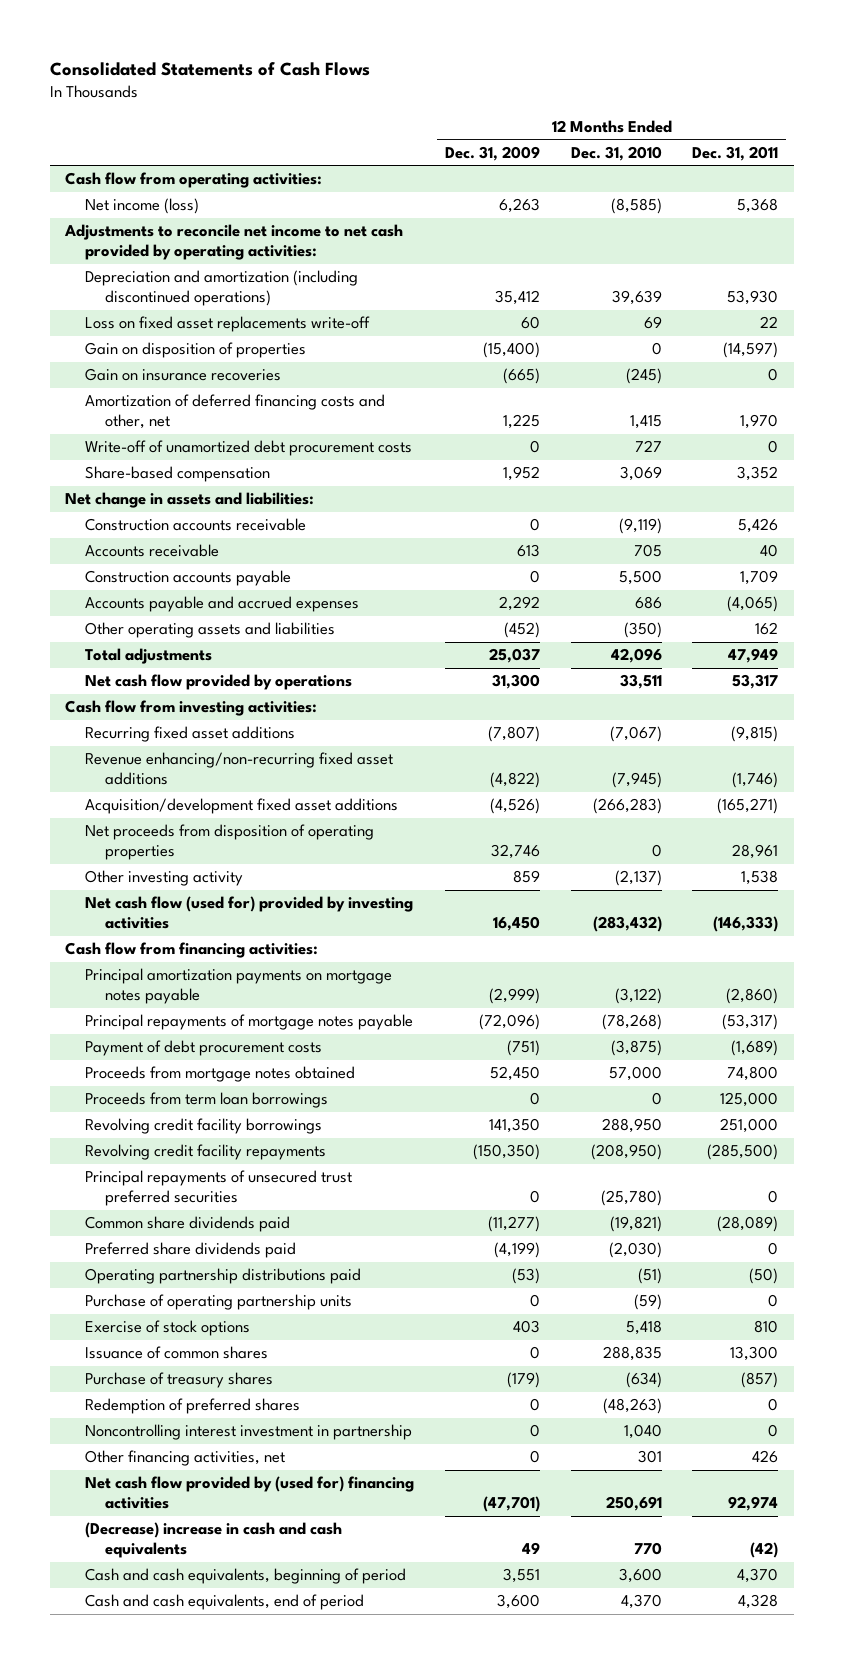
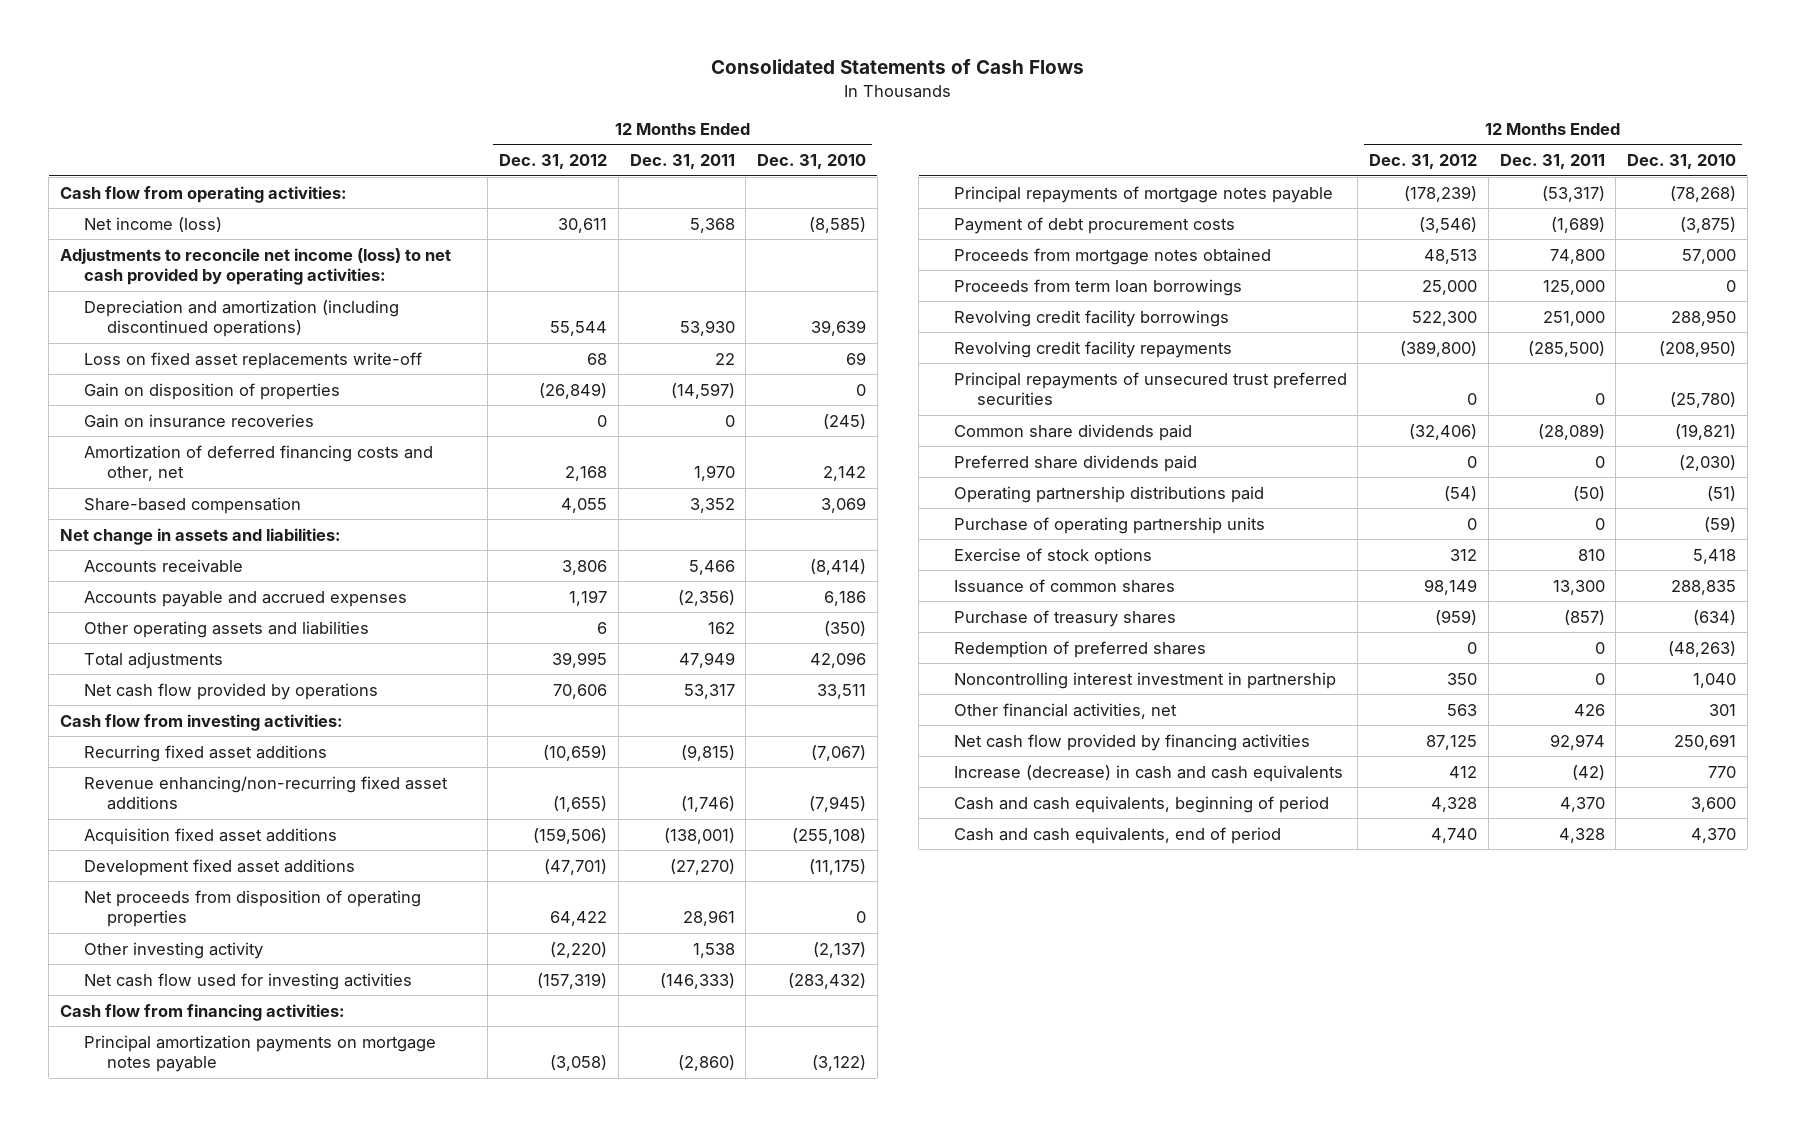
[444,145,540,161] Dec. 31, 2009 -> none
none -> [499,154,608,170] Dec. 31, 2012
[64,224,404,260] Adjustments to reconcile net income to net cash provided by operating activities: -> [59,247,451,286] Adjustments to reconcile net income (loss) to net cash provided by operating activities:
[84,440,412,457] Write-off of unamortized debt procurement costs -> none
[629,414,662,429] 1,415 -> [823,466,867,482] 2,142
[84,518,306,532] Construction accounts receivable -> none
[84,570,291,587] Construction accounts payable -> none
[633,544,662,558] 705 -> [810,558,867,575] (8,414)
[760,544,779,558] 40 -> [688,559,735,575] 5,466
[634,596,662,610] 686 -> [824,590,867,606] 6,186
[727,596,779,613] (4,065) -> [677,589,735,606] (2,356)
none -> [83,827,337,845] Acquisition fixed asset additions
[84,798,398,815] Acquisition/development fixed asset additions -> [83,858,355,876] Development fixed asset additions
[592,798,662,815] (266,283) -> [809,858,867,875] (11,175)
[717,798,779,815] (165,271) -> [669,858,735,875] (27,270)
[84,896,413,929] Net cash flow (used for) provided by investing activities -> [83,972,412,990] Net cash flow used for investing activities
[84,1450,285,1467] Other financing activities, net -> [953,702,1177,719] Other financial activities, net
[84,1476,414,1509] Net cash flow provided by (used for) financing activities -> [953,733,1310,751] Net cash flow provided by financing activities
[84,1522,342,1558] (Decrease) increase in cash and cash equivalents -> [953,764,1343,782] Increase (decrease) in cash and cash equivalents

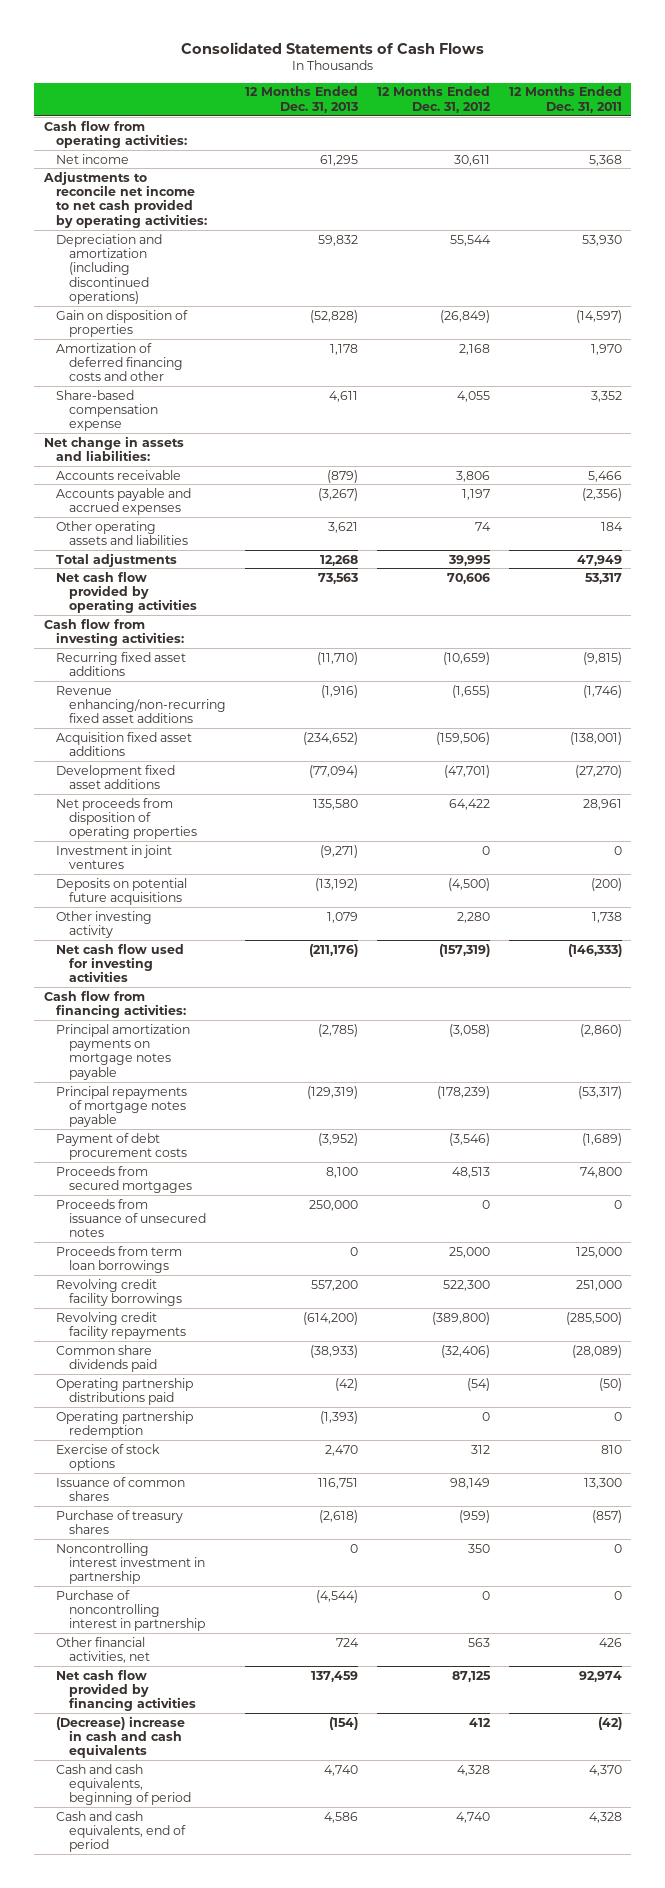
[757,154,867,170] Dec. 31, 2010 -> none
none -> [244,86,358,113] 12 Months Ended Dec. 31, 2013
[83,216,222,232] Net income (loss) -> [56,153,130,164] Net income
[59,247,451,286] Adjustments to reconcile net income (loss) to net cash provided by operating activities: -> [42,170,208,228] Adjustments to reconcile net income to net cash provided by operating activities:
[83,351,422,369] Loss on fixed asset replacements write-off -> none
[83,413,314,428] Gain on insurance recoveries -> none
[83,444,433,482] Amortization of deferred financing costs and other, net -> [56,342,183,382] Amortization of deferred financing costs and other
[83,496,301,514] Share-based compensation -> [56,389,158,432] Share-based compensation expense
[597,621,608,634] 6 -> [474,521,491,531] 74
[707,621,735,634] 162 -> [600,521,623,531] 184
[83,682,378,700] Net cash flow provided by operations -> [56,571,197,614] Net cash flow provided by operating activities
none -> [56,844,173,870] Investment in joint ventures
none -> [56,877,188,906] Deposits on potential future acquisitions
[550,941,608,958] (2,220) -> [456,911,490,923] 2,280
[692,942,735,958] 1,538 -> [591,911,622,923] 1,738
[953,247,1271,265] Proceeds from mortgage notes obtained -> [56,1165,192,1194] Proceeds from secured mortgages
none -> [56,1198,206,1238] Proceeds from issuance of unsecured notes
[953,371,1347,406] Principal repayments of unsecured trust preferred securities -> none
[953,454,1197,472] Preferred share dividends paid -> none
[953,516,1265,534] Purchase of operating partnership units -> [56,1410,194,1439] Operating partnership redemption
[953,640,1206,658] Redemption of preferred shares -> none
none -> [56,1589,205,1632] Purchase of noncontrolling interest in partnership
[953,764,1343,782] Increase (decrease) in cash and cash equivalents -> [56,1715,186,1759] (Decrease) increase in cash and cash equivalents

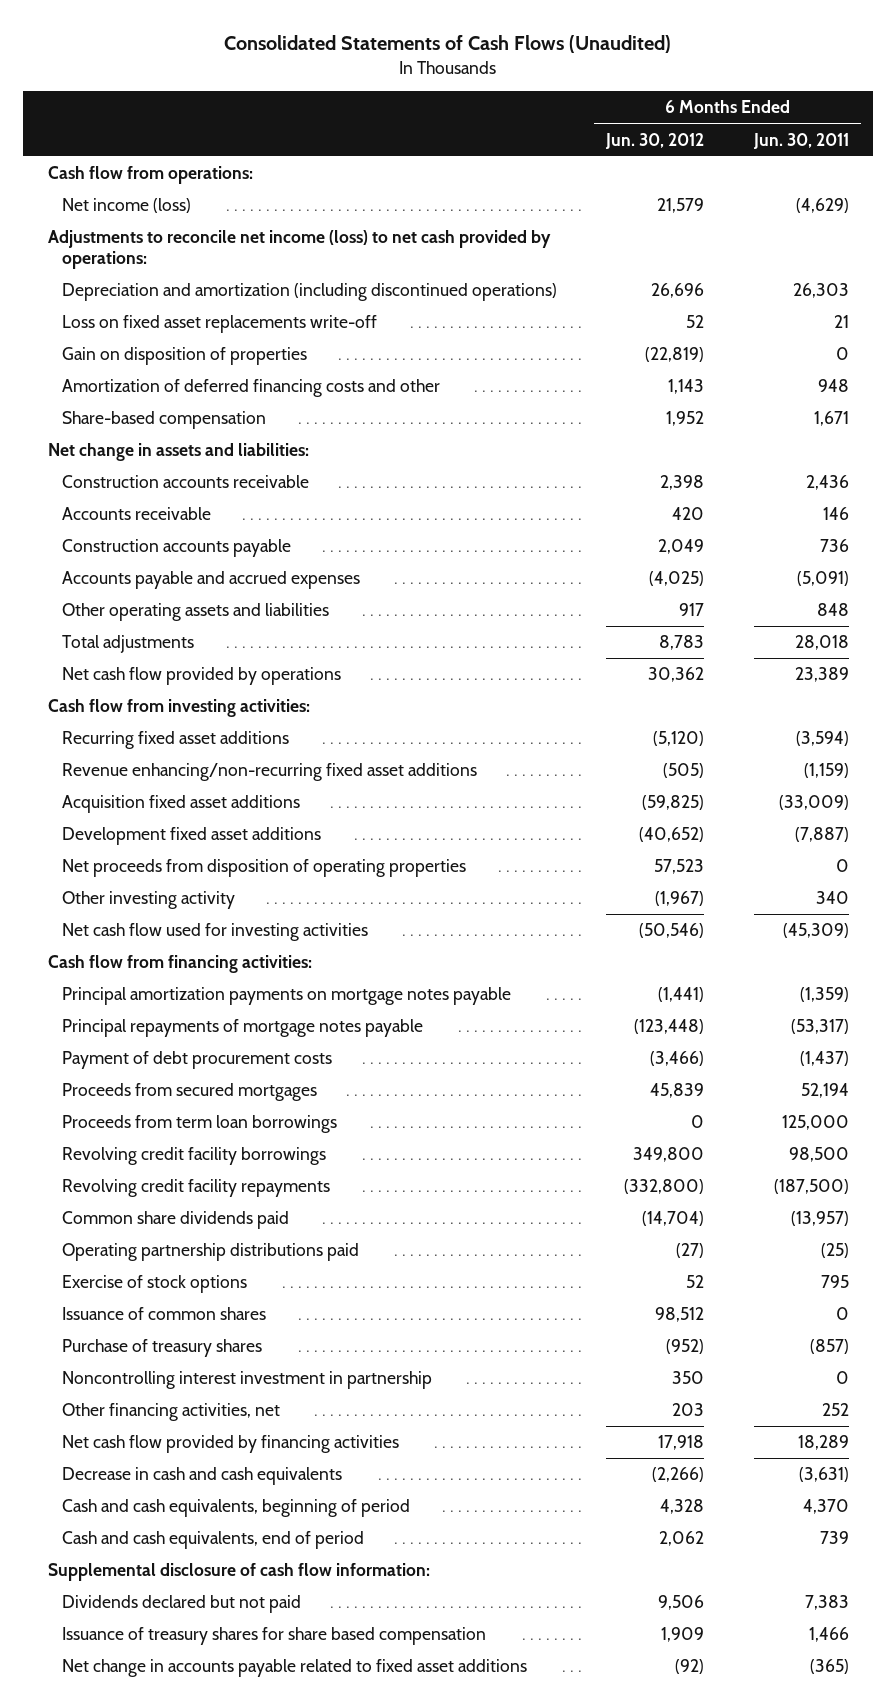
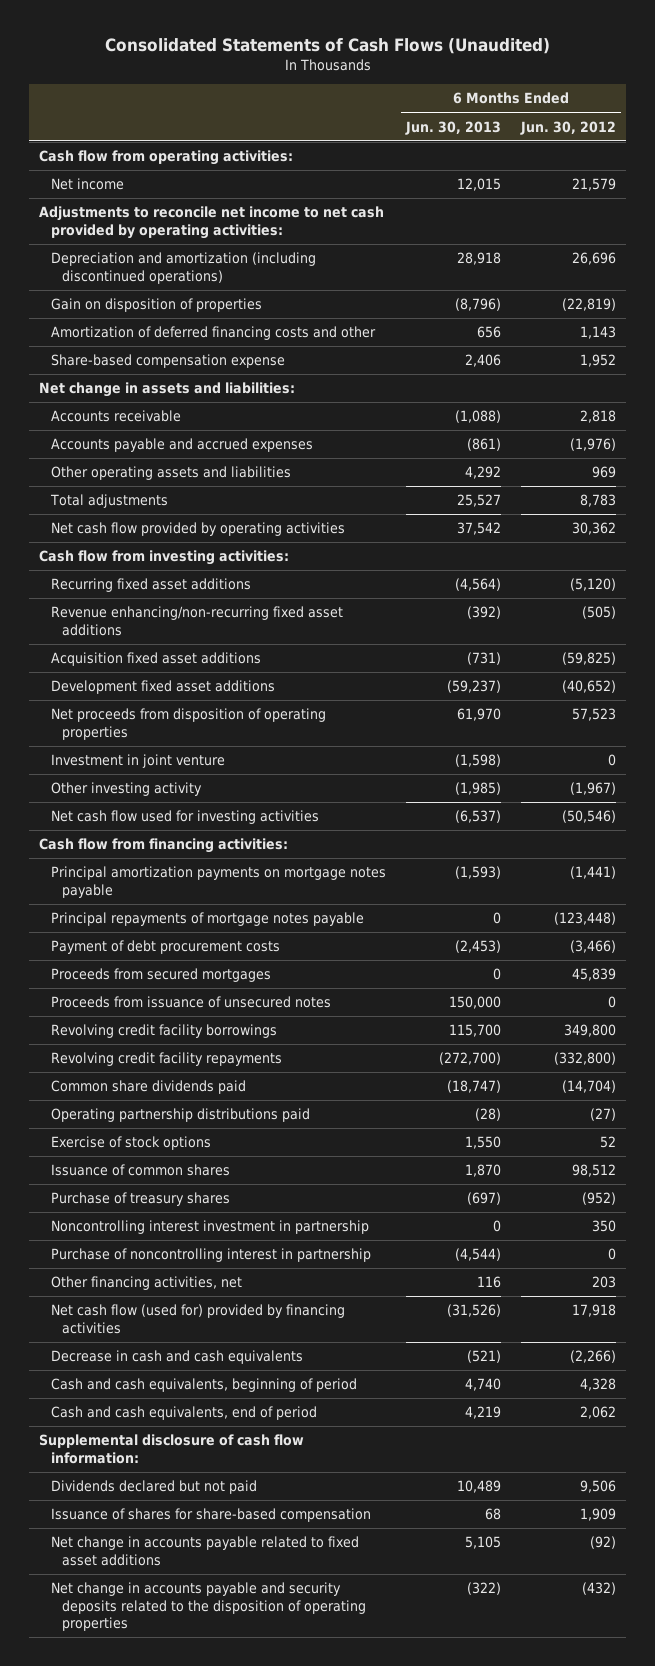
[752,132,849,149] Jun. 30, 2011 -> none
none -> [404,120,501,135] Jun. 30, 2013
[47,166,253,185] Cash flow from operations: -> [38,150,293,166] Cash flow from operating activities:
[62,198,192,214] Net income (loss) -> [50,178,124,191] Net income
[47,230,551,270] Adjustments to reconcile net income (loss) to net cash provided by operations: -> [38,206,384,239] Adjustments to reconcile net income to net cash provided by operating activities:
[62,315,378,334] Loss on fixed asset replacements write-off -> none
[62,411,267,430] Share-based compensation -> [50,354,285,369] Share-based compensation expense
[62,475,310,489] Construction accounts receivable -> none
[62,539,292,558] Construction accounts payable -> none
[672,507,705,521] 420 -> [580,410,617,424] 2,818
[649,571,705,587] (4,025) -> [570,438,617,452] (1,976)
[679,603,705,617] 917 -> [592,466,617,479] 969
[62,667,342,686] Net cash flow provided by operations -> [50,522,345,537] Net cash flow provided by operating activities
none -> [50,754,225,769] Investment in joint venture
[62,1115,338,1134] Proceeds from term loan borrowings -> none
none -> [50,996,331,1009] Proceeds from issuance of unsecured notes
none -> [50,1248,371,1263] Purchase of noncontrolling interest in partnership
[62,1435,400,1454] Net cash flow provided by financing activities -> [50,1304,345,1334] Net cash flow (used for) provided by financing activities
[62,1627,487,1646] Issuance of treasury shares for share based compensation -> [50,1508,371,1523] Issuance of shares for share-based compensation
none -> [50,1582,367,1632] Net change in accounts payable and security deposits related to the disposition of operating properties

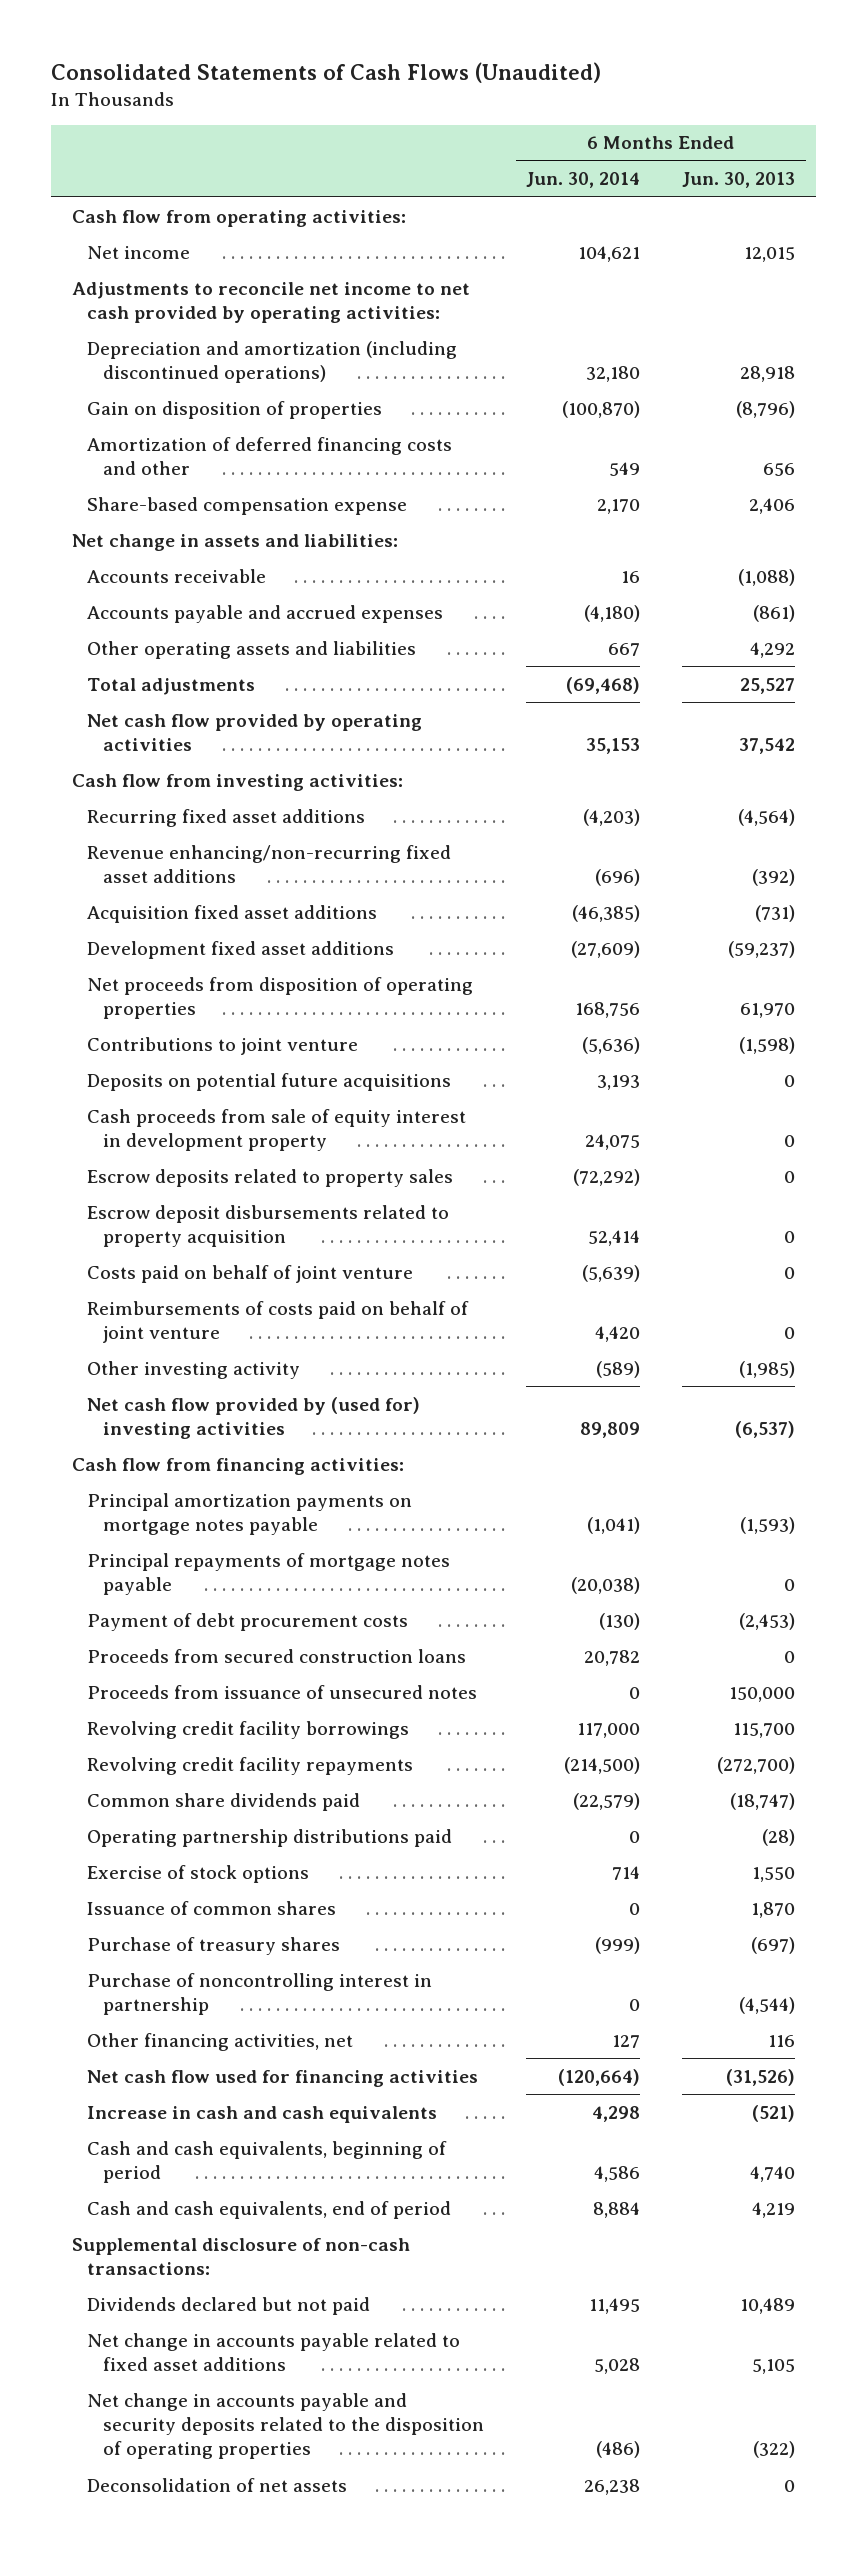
[520,120,617,135] Jun. 30, 2012 -> none
none -> [526,172,641,189] Jun. 30, 2014
[50,754,225,769] Investment in joint venture -> [87,1036,359,1055] Contributions to joint venture
none -> [87,1072,452,1091] Deposits on potential future acquisitions
none -> [87,1108,467,1151] Cash proceeds from sale of equity interest in development property
none -> [87,1168,454,1187] Escrow deposits related to property sales
none -> [87,1204,450,1247] Escrow deposit disbursements related to property acquisition
none -> [87,1264,414,1283] Costs paid on behalf of joint venture
none -> [87,1300,470,1343] Reimbursements of costs paid on behalf of joint venture
[50,810,319,825] Net cash flow used for investing activities -> [87,1396,421,1439] Net cash flow provided by (used for) investing activities
[50,968,271,983] Proceeds from secured mortgages -> [87,1648,467,1663] Proceeds from secured construction loans
[50,1220,369,1235] Noncontrolling interest investment in partnership -> none
[50,1304,345,1334] Net cash flow (used for) provided by financing activities -> [87,2069,479,2087] Net cash flow used for financing activities
[50,1350,303,1365] Decrease in cash and cash equivalents -> [87,2105,438,2123] Increase in cash and cash equivalents
[38,1434,304,1464] Supplemental disclosure of cash flow information: -> [71,2237,410,2275] Supplemental disclosure of non-cash transactions:
[50,1508,371,1523] Issuance of shares for share-based compensation -> none
none -> [87,2477,348,2492] Deconsolidation of net assets

